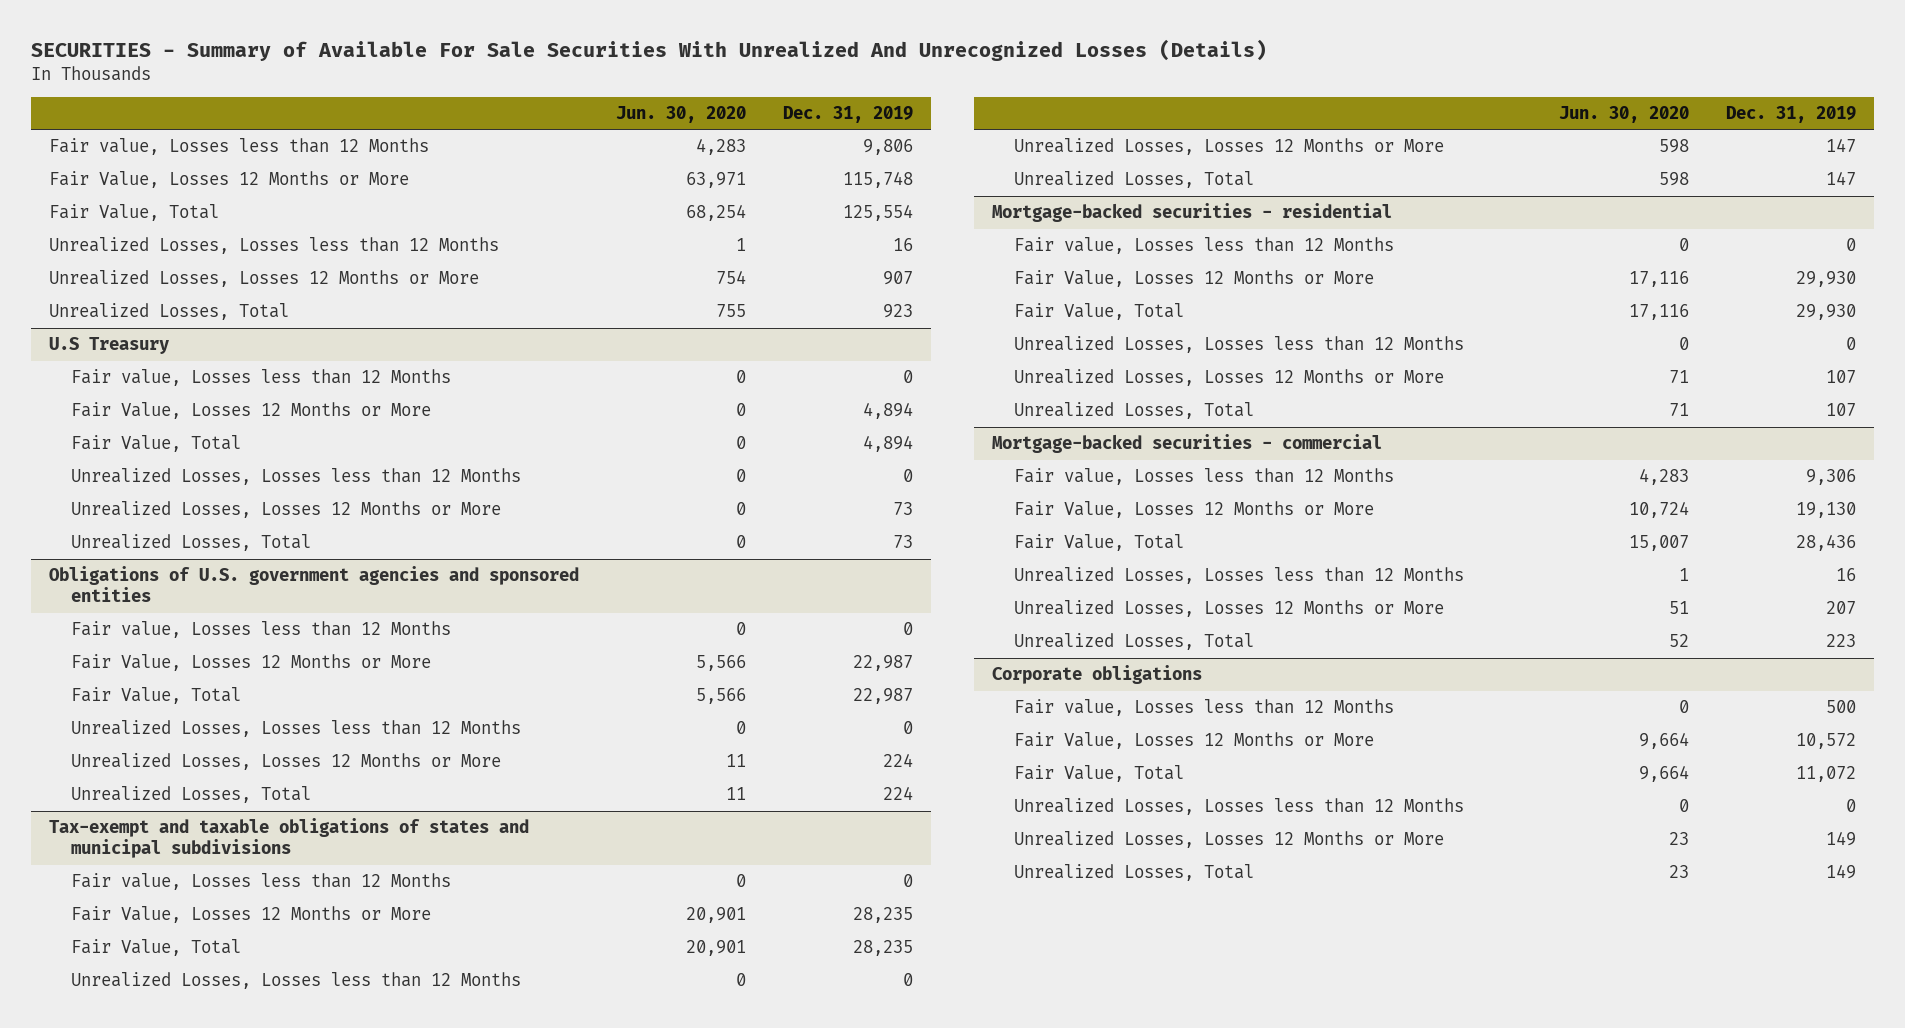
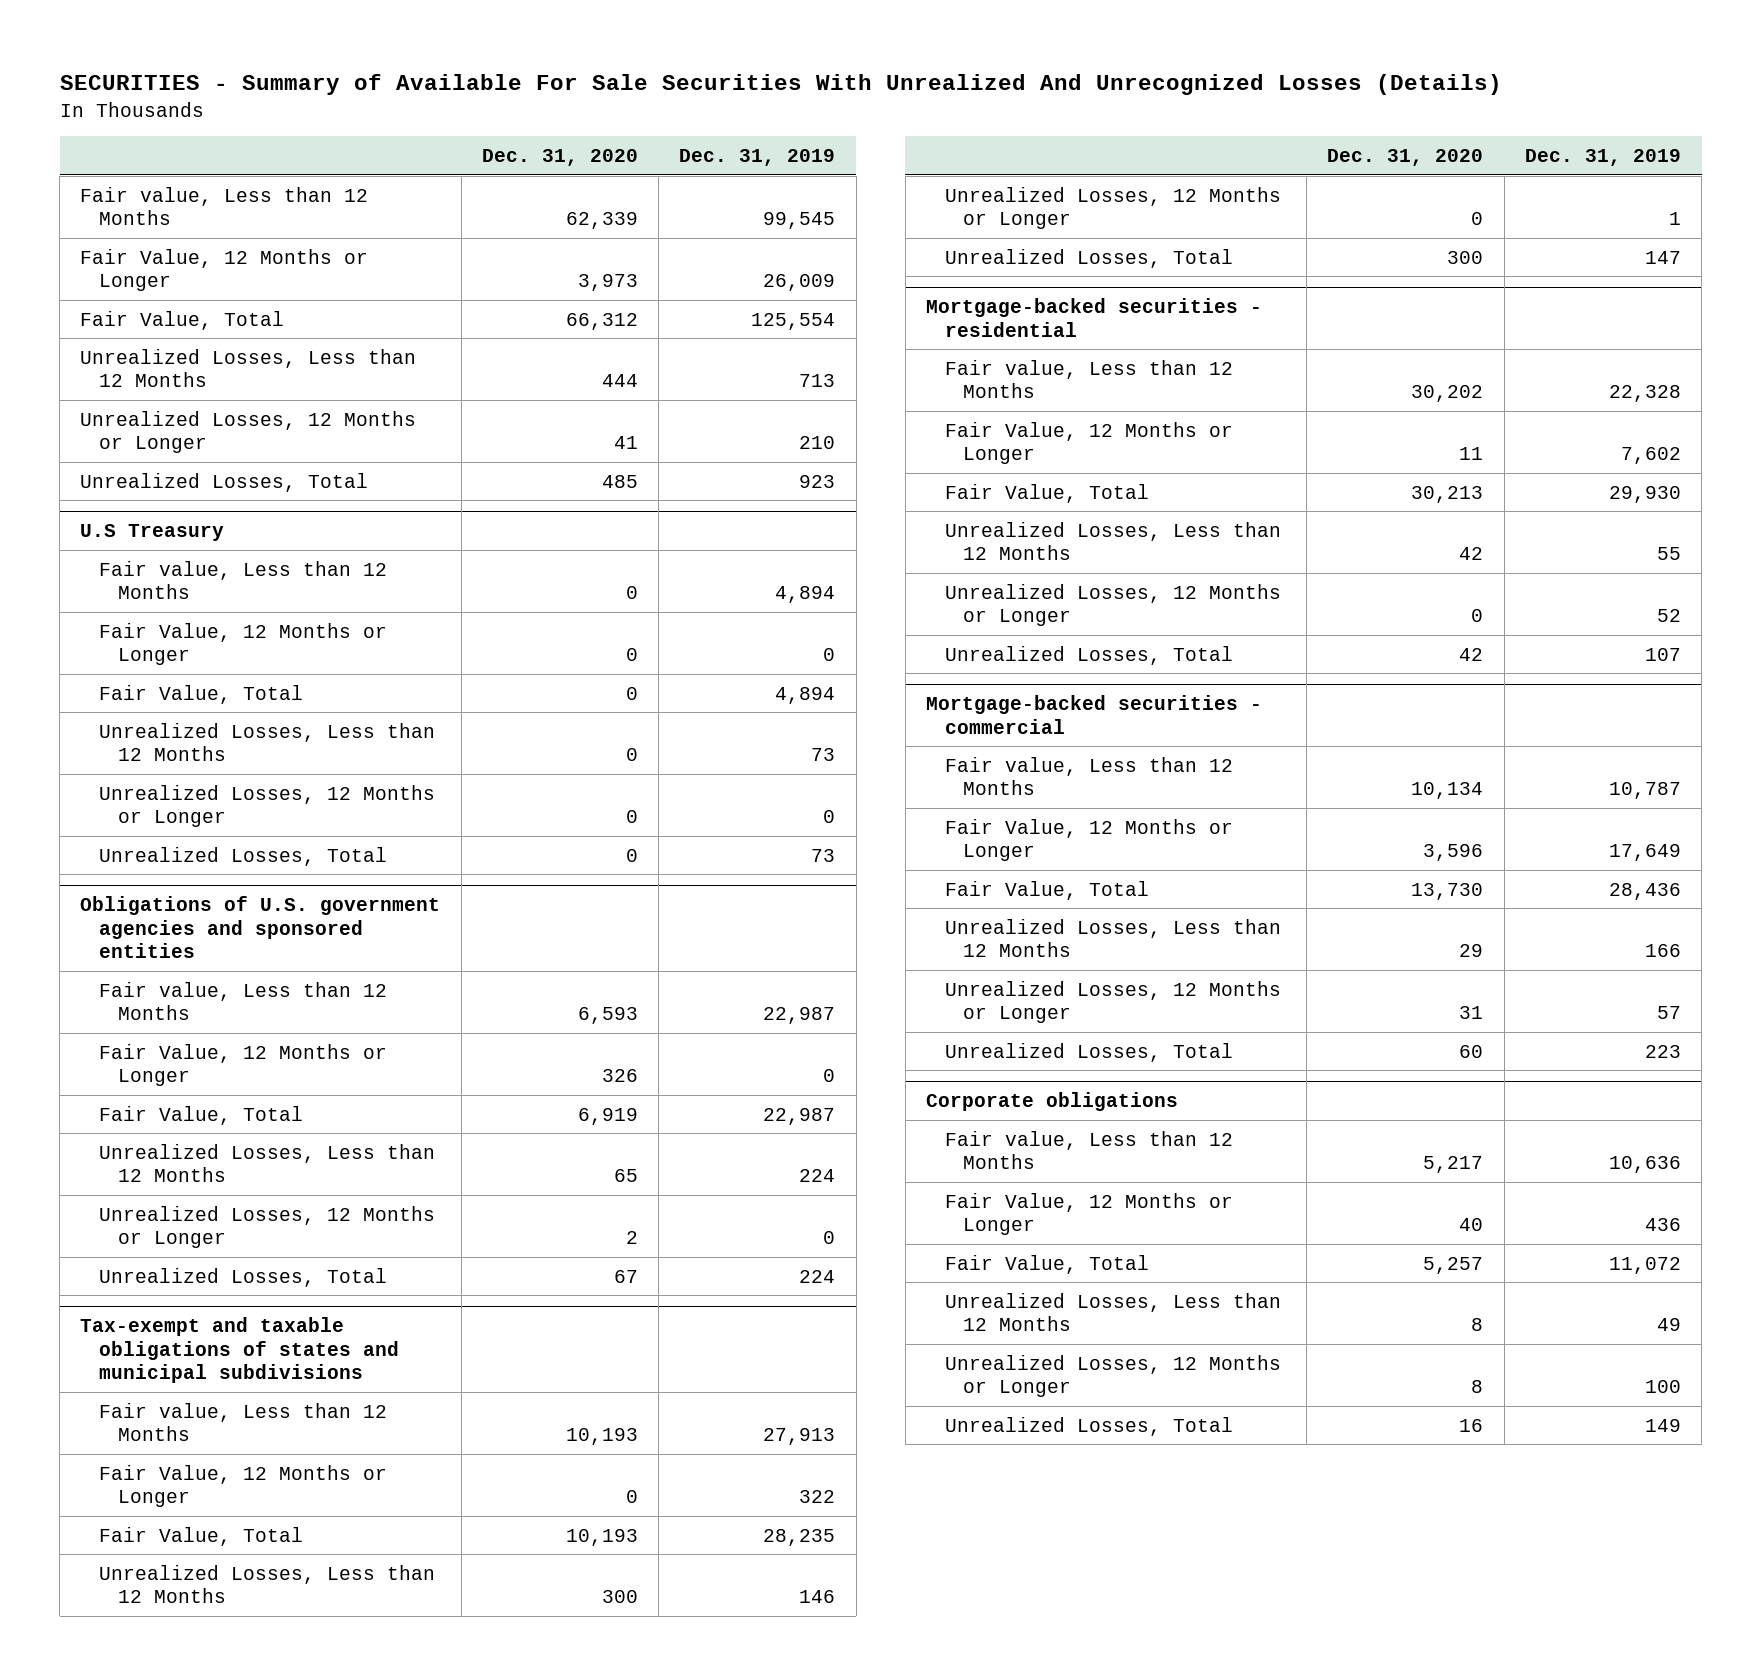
[616,105,747,123] Jun. 30, 2020 -> none
none -> [481,148,638,166] Dec. 31, 2020
[49,138,430,156] Fair value, Losses less than 12 Months -> [80,186,369,226] Fair value, Less than 12 Months
[862,139,913,156] 9,806 -> [763,212,836,230] 99,545
[49,171,410,189] Fair Value, Losses 12 Months or More -> [80,248,369,292] Fair Value, 12 Months or Longer
[842,171,913,189] 115,748 -> [763,274,836,292] 26,009
[49,237,500,255] Unrealized Losses, Losses less than 12 Months -> [80,348,417,388] Unrealized Losses, Less than 12 Months
[892,238,913,252] 16 -> [799,374,836,388] 713
[49,270,480,288] Unrealized Losses, Losses 12 Months or More -> [80,410,417,454] Unrealized Losses, 12 Months or Longer
[882,271,913,286] 907 -> [799,436,836,450] 210
[71,369,452,387] Fair value, Losses less than 12 Months -> [99,560,388,600] Fair value, Less than 12 Months
[902,370,913,384] 0 -> [775,586,836,604] 4,894
[71,402,432,420] Fair Value, Losses 12 Months or More -> [99,622,388,666] Fair Value, 12 Months or Longer
[862,402,913,420] 4,894 -> [823,648,836,662] 0
[71,468,522,486] Unrealized Losses, Losses less than 12 Months -> [99,722,436,762] Unrealized Losses, Less than 12 Months
[902,469,913,483] 0 -> [811,748,836,762] 73
[71,501,502,519] Unrealized Losses, Losses 12 Months or More -> [99,784,436,828] Unrealized Losses, 12 Months or Longer
[892,502,913,516] 73 -> [823,810,836,824] 0
[71,621,452,639] Fair value, Losses less than 12 Months -> [99,981,388,1021] Fair value, Less than 12 Months
[902,622,913,636] 0 -> [763,1007,836,1025] 22,987
[71,654,432,672] Fair Value, Losses 12 Months or More -> [99,1043,388,1087] Fair Value, 12 Months or Longer
[852,655,913,672] 22,987 -> [823,1069,836,1083] 0
[71,720,522,738] Unrealized Losses, Losses less than 12 Months -> [99,1143,436,1183] Unrealized Losses, Less than 12 Months
[902,721,913,735] 0 -> [799,1169,836,1183] 224
[71,753,502,771] Unrealized Losses, Losses 12 Months or More -> [99,1205,436,1249] Unrealized Losses, 12 Months or Longer
[882,753,913,768] 224 -> [823,1231,836,1245] 0
[71,873,452,891] Fair value, Losses less than 12 Months -> [99,1402,388,1442] Fair value, Less than 12 Months
[902,874,913,888] 0 -> [763,1428,836,1446] 27,913
[71,906,432,924] Fair Value, Losses 12 Months or More -> [99,1464,388,1508] Fair Value, 12 Months or Longer
[852,907,913,924] 28,235 -> [799,1490,836,1504] 322
[71,972,522,990] Unrealized Losses, Losses less than 12 Months -> [99,1564,436,1604] Unrealized Losses, Less than 12 Months
[902,973,913,987] 0 -> [799,1590,836,1604] 146
[1014,138,1445,156] Unrealized Losses, Losses 12 Months or More -> [944,186,1281,230] Unrealized Losses, 12 Months or Longer
[1825,138,1856,153] 147 -> [1668,212,1681,226] 1
[1014,237,1395,255] Fair value, Losses less than 12 Months -> [944,359,1233,399] Fair value, Less than 12 Months
[1845,238,1856,252] 0 -> [1608,385,1681,403] 22,328
[1014,270,1375,288] Fair Value, Losses 12 Months or More -> [944,421,1233,465] Fair Value, 12 Months or Longer
[1795,271,1856,288] 29,930 -> [1620,447,1681,465] 7,602
[1014,336,1465,354] Unrealized Losses, Losses less than 12 Months -> [944,521,1281,561] Unrealized Losses, Less than 12 Months
[1845,337,1856,351] 0 -> [1656,547,1681,561] 55
[1014,369,1445,387] Unrealized Losses, Losses 12 Months or More -> [944,583,1281,627] Unrealized Losses, 12 Months or Longer
[1825,370,1856,384] 107 -> [1656,609,1681,623] 52
[1014,468,1395,486] Fair value, Losses less than 12 Months -> [944,756,1233,796] Fair value, Less than 12 Months
[1805,469,1856,486] 9,306 -> [1608,782,1681,800] 10,787
[1014,501,1375,519] Fair Value, Losses 12 Months or More -> [944,818,1233,862] Fair Value, 12 Months or Longer
[1795,502,1856,519] 19,130 -> [1608,844,1681,862] 17,649
[1014,567,1465,585] Unrealized Losses, Losses less than 12 Months -> [944,918,1281,958] Unrealized Losses, Less than 12 Months
[1835,568,1856,582] 16 -> [1644,944,1681,958] 166
[1014,600,1445,618] Unrealized Losses, Losses 12 Months or More -> [944,980,1281,1024] Unrealized Losses, 12 Months or Longer
[1825,601,1856,615] 207 -> [1656,1006,1681,1020] 57
[1014,699,1395,717] Fair value, Losses less than 12 Months -> [944,1130,1233,1170] Fair value, Less than 12 Months
[1825,700,1856,714] 500 -> [1608,1156,1681,1174] 10,636
[1014,732,1375,750] Fair Value, Losses 12 Months or More -> [944,1192,1233,1236] Fair Value, 12 Months or Longer
[1795,733,1856,750] 10,572 -> [1644,1218,1681,1232] 436
[1014,798,1465,816] Unrealized Losses, Losses less than 12 Months -> [944,1292,1281,1332] Unrealized Losses, Less than 12 Months
[1845,799,1856,813] 0 -> [1656,1318,1681,1332] 49
[1014,831,1445,849] Unrealized Losses, Losses 12 Months or More -> [944,1354,1281,1398] Unrealized Losses, 12 Months or Longer
[1825,831,1856,847] 149 -> [1644,1380,1681,1394] 100

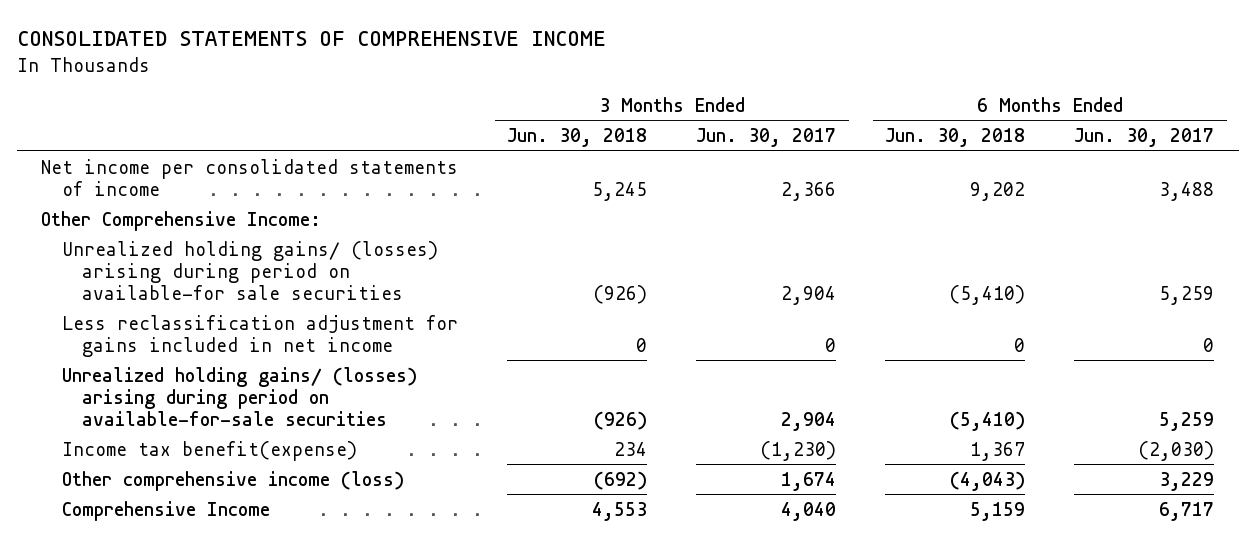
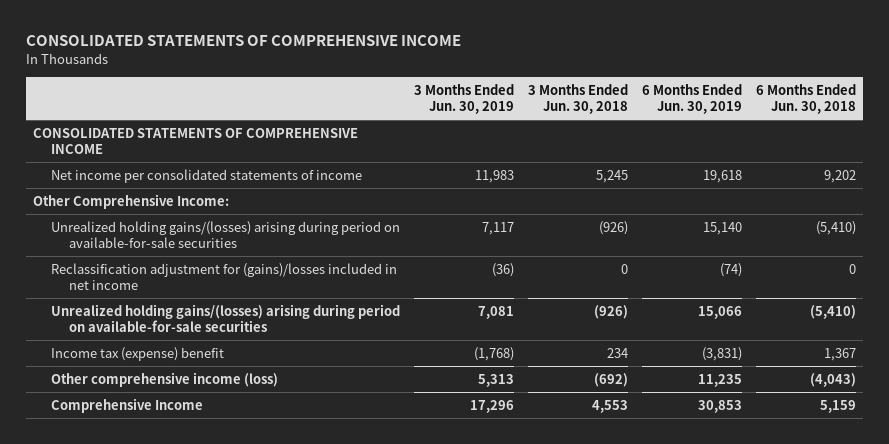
[696,128,837,148] Jun. 30, 2017 -> none
[1074,128,1215,148] Jun. 30, 2017 -> none
none -> [414,83,515,115] 3 Months Ended Jun. 30, 2019
none -> [642,83,743,115] 6 Months Ended Jun. 30, 2019
none -> [33,127,359,155] CONSOLIDATED STATEMENTS OF COMPREHENSIVE INCOME
[61,240,438,300] Unrealized holding gains/ (losses) arising during period on available-for sale securities -> [51,220,401,249] Unrealized holding gains/(losses) arising during period on available-for-sale securities
[61,314,458,357] Less reclassification adjustment for gains included in net income -> [51,262,398,291] Reclassification adjustment for (gains)/losses included in net income
[61,366,417,426] Unrealized holding gains/ (losses) arising during period on available-for-sale securities -> [51,303,401,333] Unrealized holding gains/(losses) arising during period on available-for-sale securities
[61,440,357,461] Income tax benefit(expense) -> [51,346,225,361] Income tax (expense) benefit

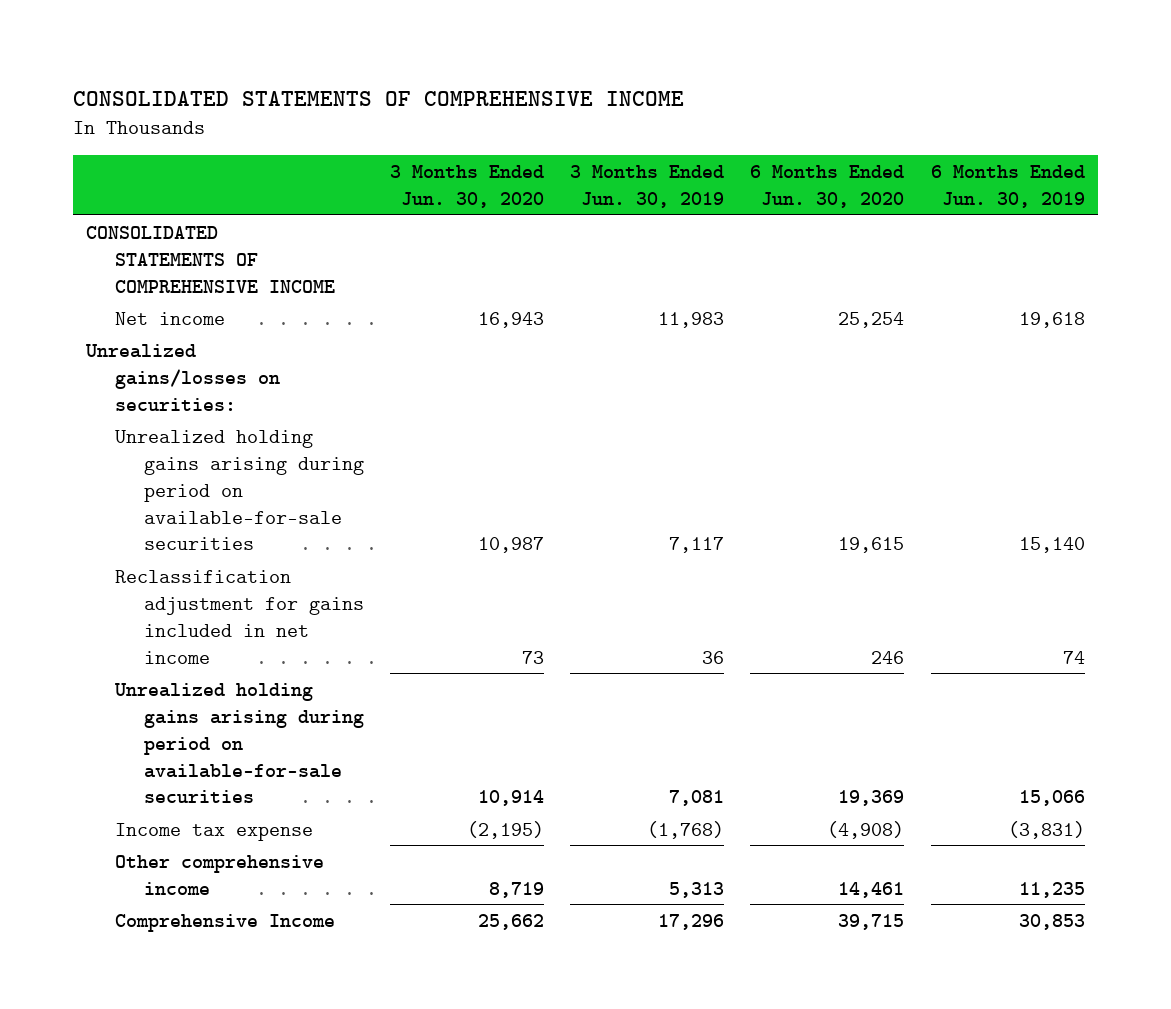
[528,83,629,115] 3 Months Ended Jun. 30, 2018 -> none
[756,83,857,115] 6 Months Ended Jun. 30, 2018 -> none
none -> [390,165,545,208] 3 Months Ended Jun. 30, 2020
none -> [750,165,905,208] 6 Months Ended Jun. 30, 2020
[33,193,230,209] Other Comprehensive Income: -> none
[51,168,363,183] Net income per consolidated statements of income -> [115,311,226,325] Net income
none -> [85,343,281,411] Unrealized gains/losses on securities:
[51,220,401,249] Unrealized holding gains/(losses) arising during period on available-for-sale securities -> [115,429,364,551] Unrealized holding gains arising during period on available-for-sale securities
[51,262,398,291] Reclassification adjustment for (gains)/losses included in net income -> [115,569,364,664] Reclassification adjustment for gains included in net income
[492,262,515,277] (36) -> [702,650,725,664] 36
[720,262,743,277] (74) -> [1062,650,1085,664] 74
[51,303,401,333] Unrealized holding gains/(losses) arising during period on available-for-sale securities -> [114,682,364,804] Unrealized holding gains arising during period on available-for-sale securities
[51,346,225,361] Income tax (expense) benefit -> [115,822,314,841] Income tax expense
[51,371,279,387] Other comprehensive income (loss) -> [115,854,325,895] Other comprehensive income

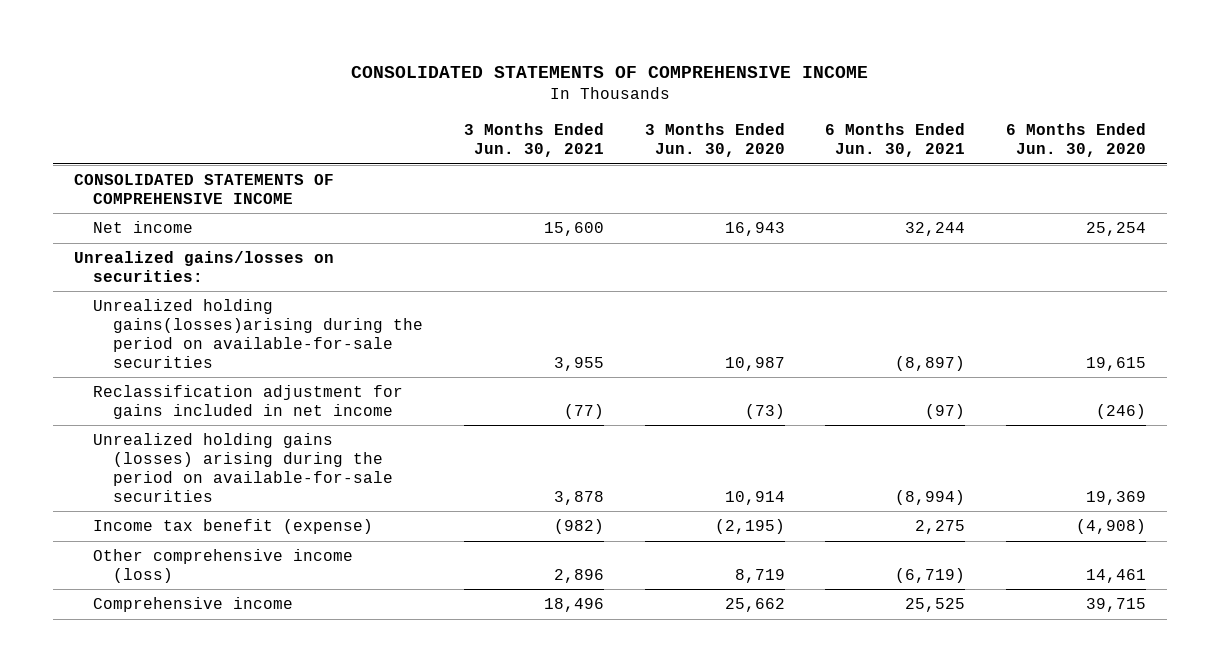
[570,165,725,208] 3 Months Ended Jun. 30, 2019 -> none
[930,165,1085,208] 6 Months Ended Jun. 30, 2019 -> none
none -> [463,123,604,158] 3 Months Ended Jun. 30, 2021
none -> [825,123,966,158] 6 Months Ended Jun. 30, 2021
[115,429,364,551] Unrealized holding gains arising during period on available-for-sale securities -> [93,299,424,368] Unrealized holding gains(losses)arising during the period on available-for-sale securities
[522,650,545,664] 73 -> [744,403,785,419] (73)
[871,650,905,664] 246 -> [1096,403,1147,419] (246)
[114,682,364,804] Unrealized holding gains arising during period on available-for-sale securities -> [93,433,394,502] Unrealized holding gains (losses) arising during the period on available-for-sale securities
[115,822,314,841] Income tax expense -> [93,519,374,535] Income tax benefit (expense)
[115,854,325,895] Other comprehensive income -> [93,549,354,583] Other comprehensive income (loss)
[115,913,336,932] Comprehensive Income -> [93,597,294,613] Comprehensive income

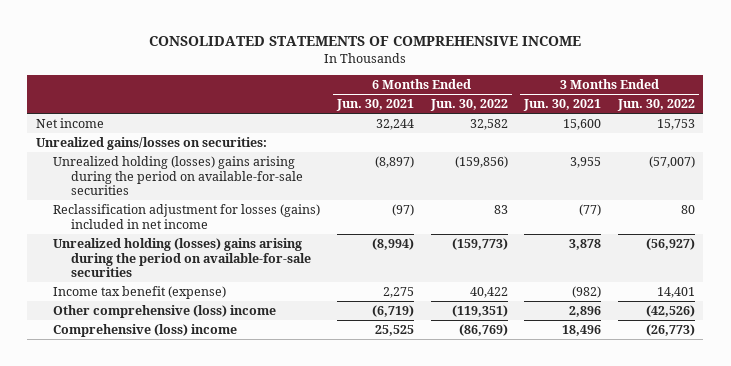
[644,123,785,158] 3 Months Ended Jun. 30, 2020 -> none
[1006,123,1147,158] 6 Months Ended Jun. 30, 2020 -> none
none -> [429,99,508,112] Jun. 30, 2022
none -> [616,99,695,112] Jun. 30, 2022
[73,174,334,204] CONSOLIDATED STATEMENTS OF COMPREHENSIVE INCOME -> none
[93,299,424,368] Unrealized holding gains(losses)arising during the period on available-for-sale securities -> [53,155,304,196] Unrealized holding (losses) gains arising during the period on available-for-sale securities
[93,385,404,419] Reclassification adjustment for gains included in net income -> [53,203,321,229] Reclassification adjustment for losses (gains) included in net income
[93,433,394,502] Unrealized holding gains (losses) arising during the period on available-for-sale securities -> [53,237,312,278] Unrealized holding (losses) gains arising during the period on available-for-sale securities
[93,549,354,583] Other comprehensive income (loss) -> [53,304,277,318] Other comprehensive (loss) income
[93,597,294,613] Comprehensive income -> [53,323,238,337] Comprehensive (loss) income

